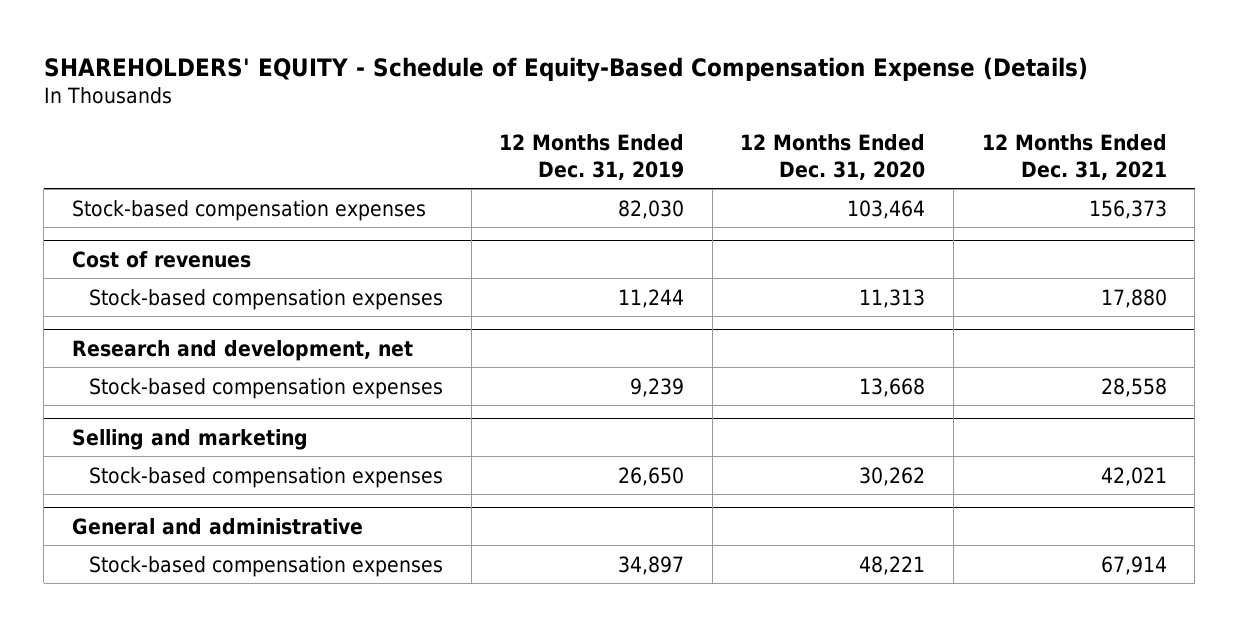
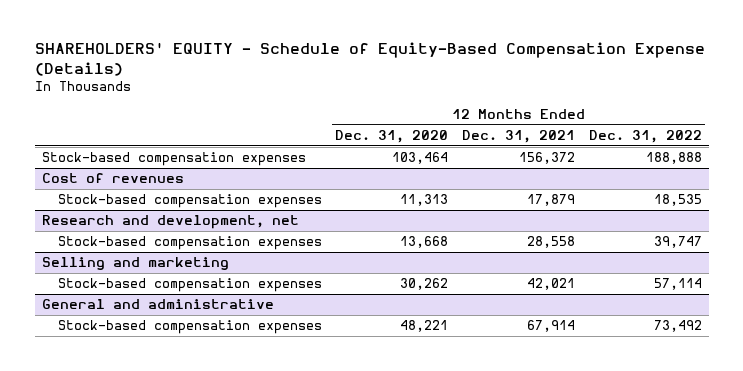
[499,134,685,180] 12 Months Ended Dec. 31, 2019 -> none
none -> [588,130,702,144] Dec. 31, 2022
[1088,199,1167,219] 156,373 -> [519,152,576,165] 156,372
[1100,288,1167,308] 17,880 -> [527,194,576,207] 17,879

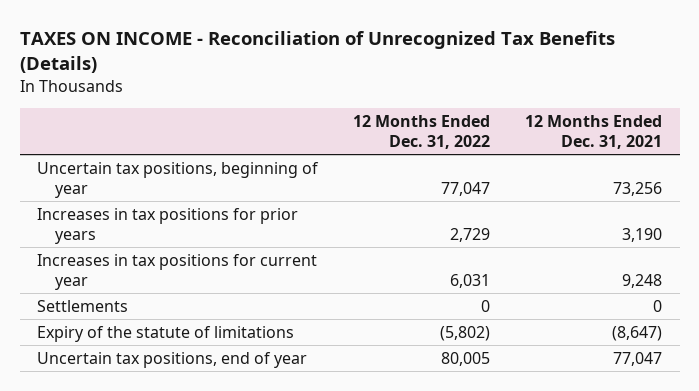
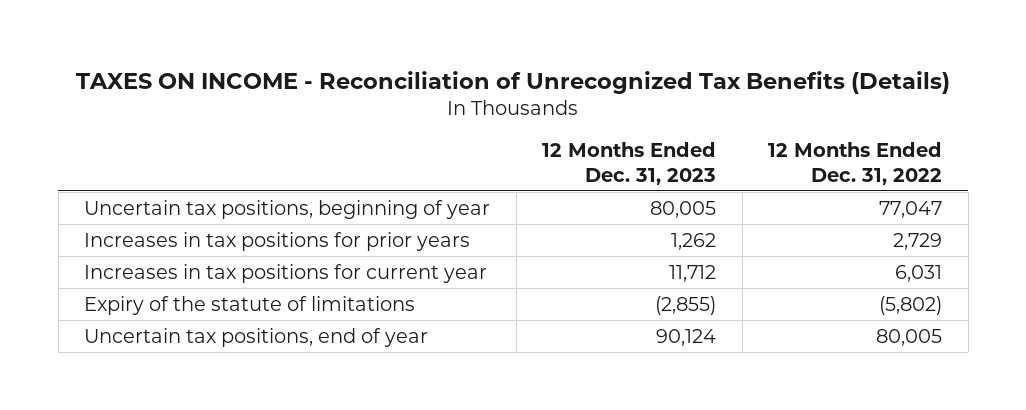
[525,115,663,150] 12 Months Ended Dec. 31, 2021 -> none
none -> [542,142,717,185] 12 Months Ended Dec. 31, 2023
[37,299,129,312] Settlements -> none

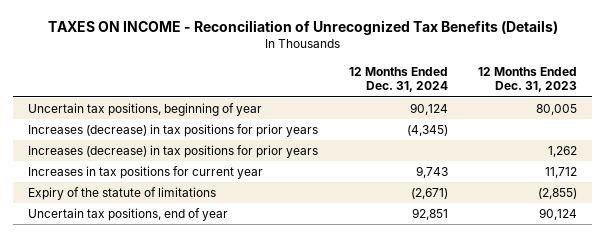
[768,142,943,185] 12 Months Ended Dec. 31, 2022 -> none
none -> [348,66,448,93] 12 Months Ended Dec. 31, 2024
none -> [28,124,319,138] Increases (decrease) in tax positions for prior years
[84,231,471,251] Increases in tax positions for prior years -> [28,145,319,159] Increases (decrease) in tax positions for prior years

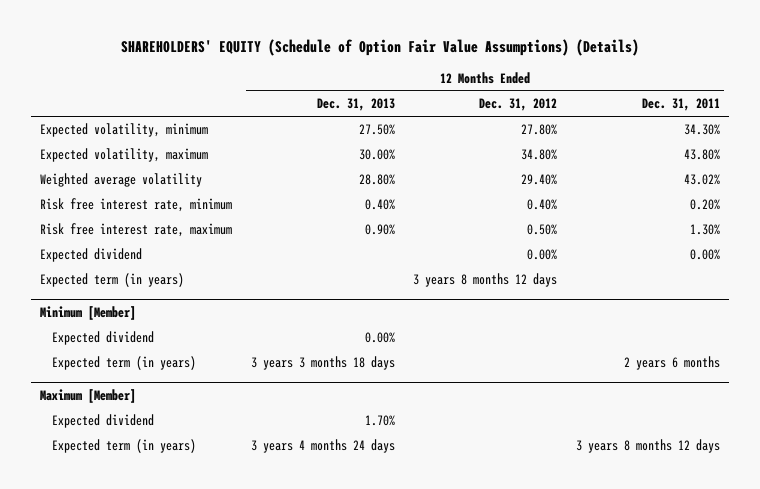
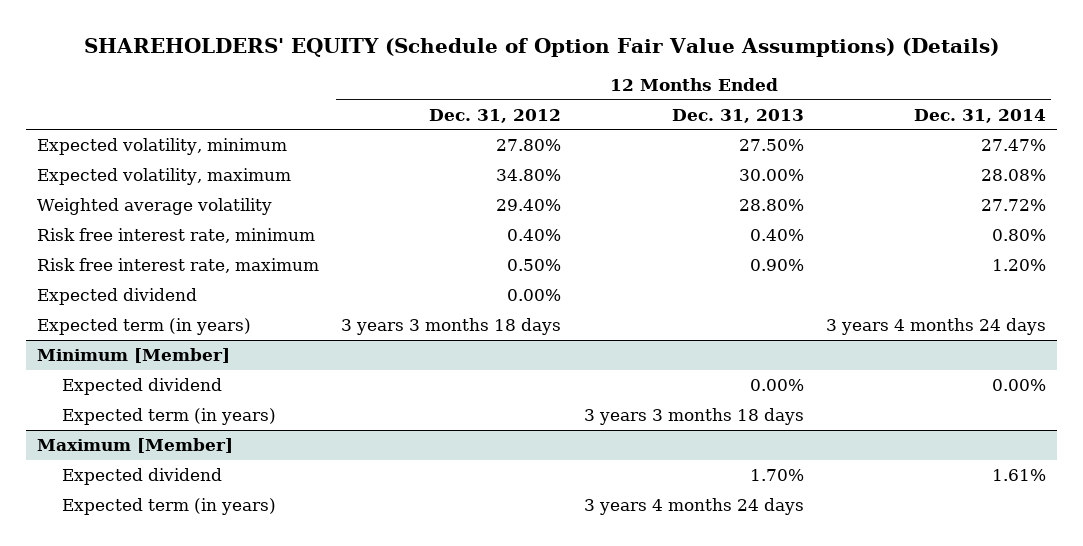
[641,98,720,112] Dec. 31, 2011 -> none
none -> [913,108,1046,123] Dec. 31, 2014
[413,273,558,288] 3 years 8 months 12 days -> [341,318,562,336] 3 years 3 months 18 days

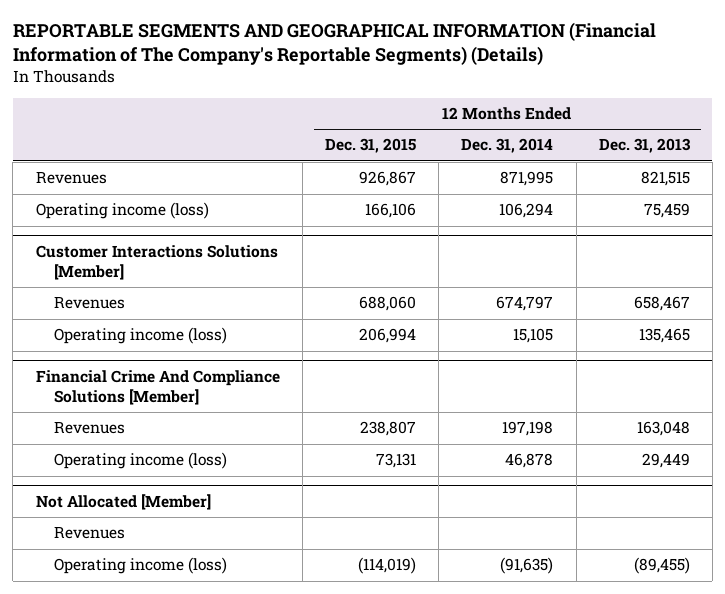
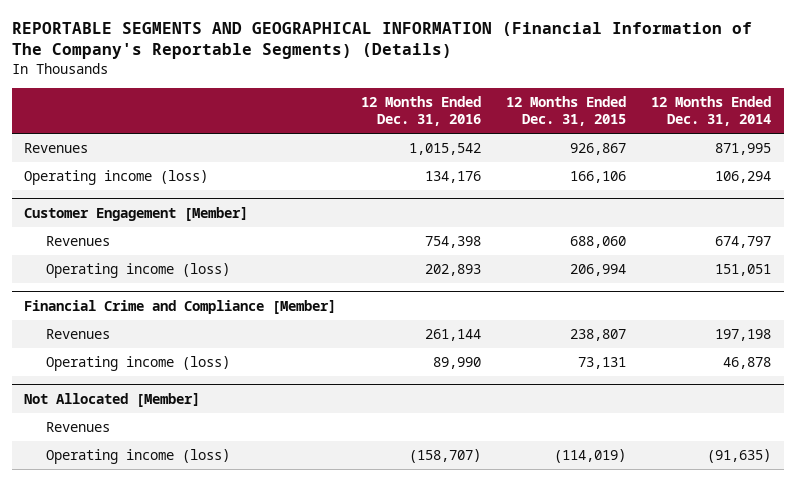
[598,138,691,154] Dec. 31, 2013 -> none
none -> [361,95,482,127] 12 Months Ended Dec. 31, 2016
[35,245,278,281] Customer Interactions Solutions [Member] -> [24,206,249,221] Customer Engagement [Member]
[513,328,554,344] 15,105 -> [715,263,772,276] 151,051
[35,370,280,406] Financial Crime And Compliance Solutions [Member] -> [24,299,337,314] Financial Crime and Compliance [Member]

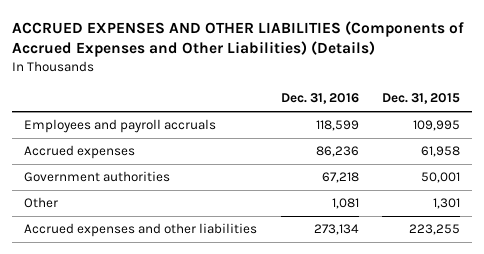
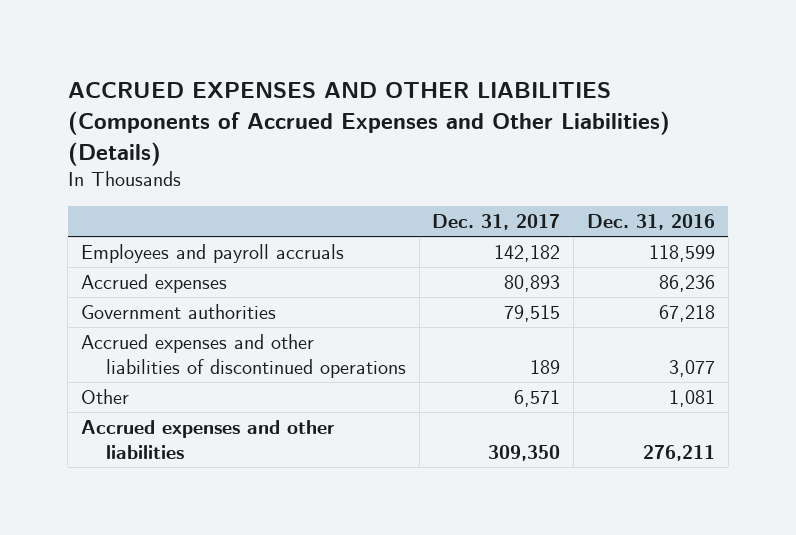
[382,93,461,105] Dec. 31, 2015 -> none
none -> [432,213,561,230] Dec. 31, 2017
none -> [80,333,406,378] Accrued expenses and other liabilities of discontinued operations
[313,224,359,236] 273,134 -> [642,444,715,461] 276,211

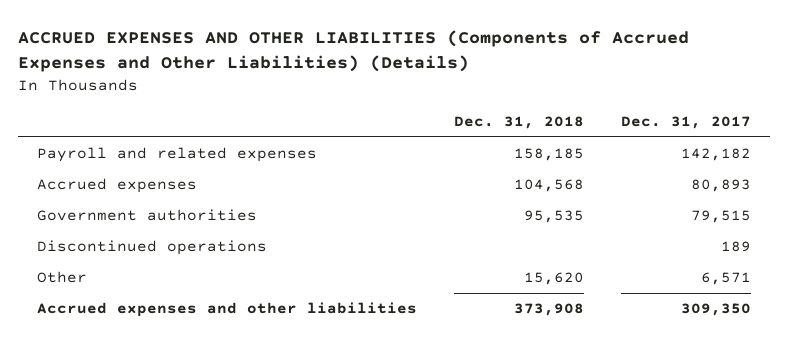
[586,213,715,230] Dec. 31, 2016 -> none
none -> [453,115,584,129] Dec. 31, 2018
[80,243,344,263] Employees and payroll accruals -> [36,147,317,163] Payroll and related expenses
[80,333,406,378] Accrued expenses and other liabilities of discontinued operations -> [36,240,267,256] Discontinued operations

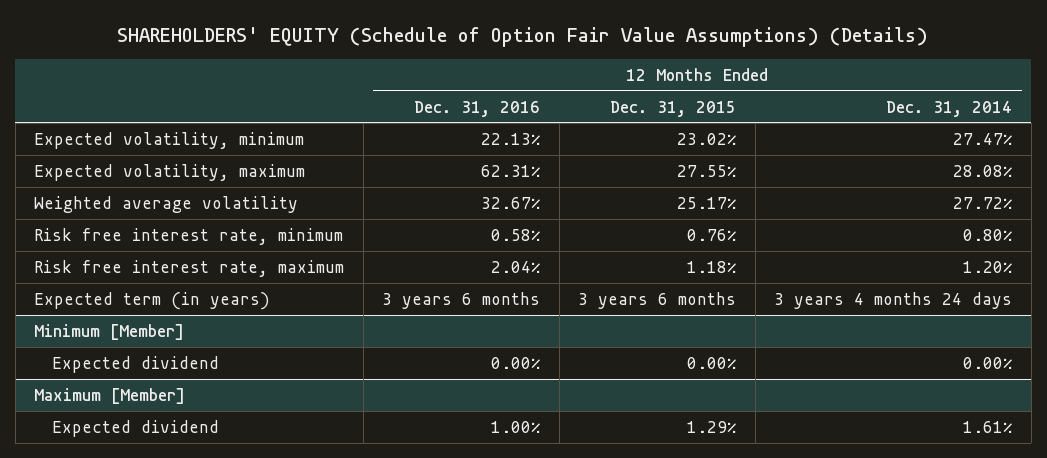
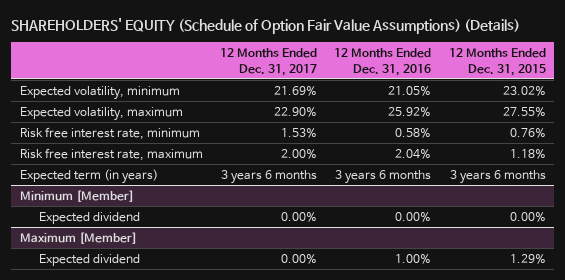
[886,100,1013,117] Dec. 31, 2014 -> none
none -> [219,47,317,76] 12 Months Ended Dec. 31, 2017
[34,195,299,213] Weighted average volatility -> none
[481,132,541,145] 22.13% -> [388,85,432,96] 21.05%
[481,164,541,177] 62.31% -> [388,106,432,117] 25.92%

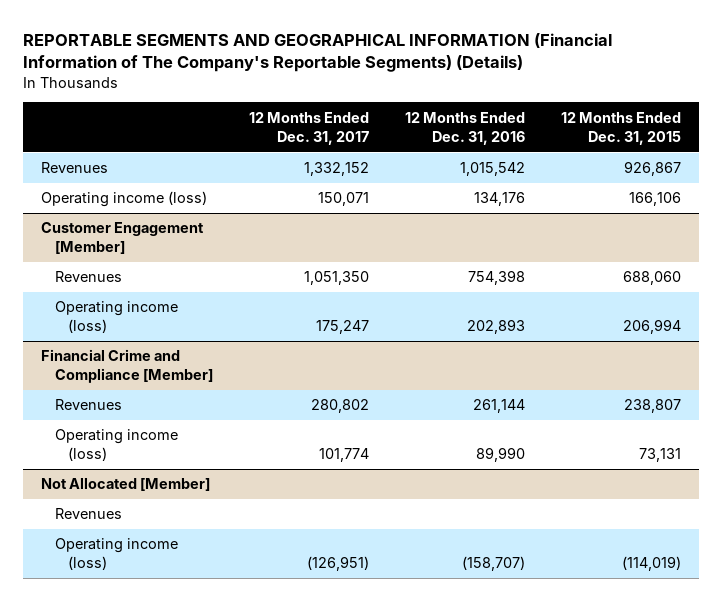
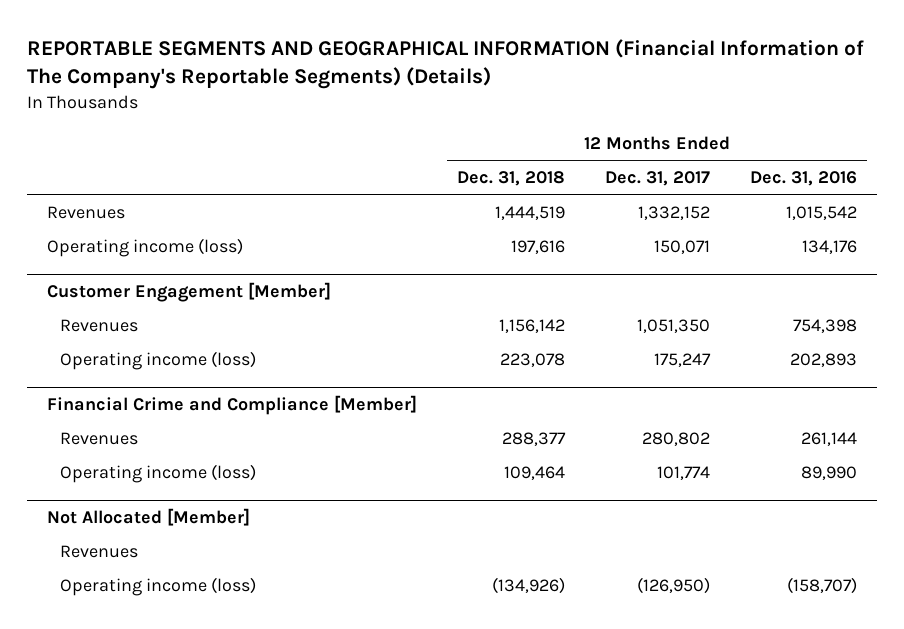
[560,111,681,145] 12 Months Ended Dec. 31, 2015 -> none
none -> [456,170,565,186] Dec. 31, 2018
[306,556,369,572] (126,951) -> [636,576,710,594] (126,950)

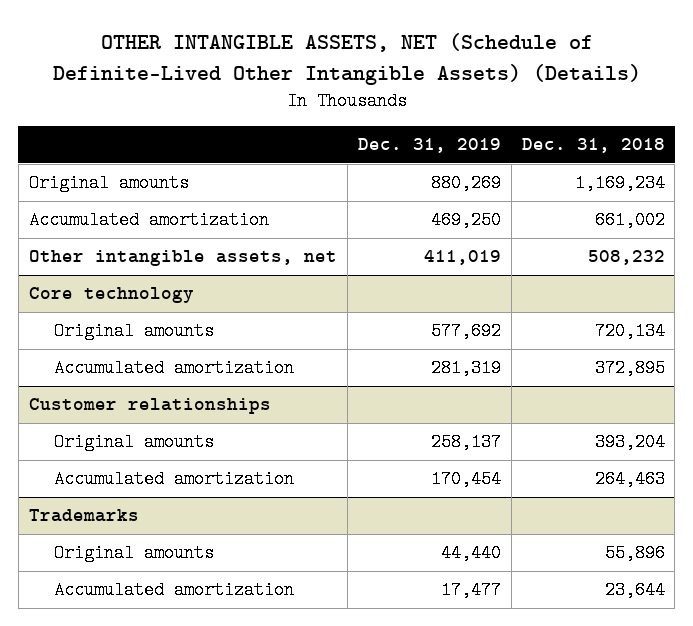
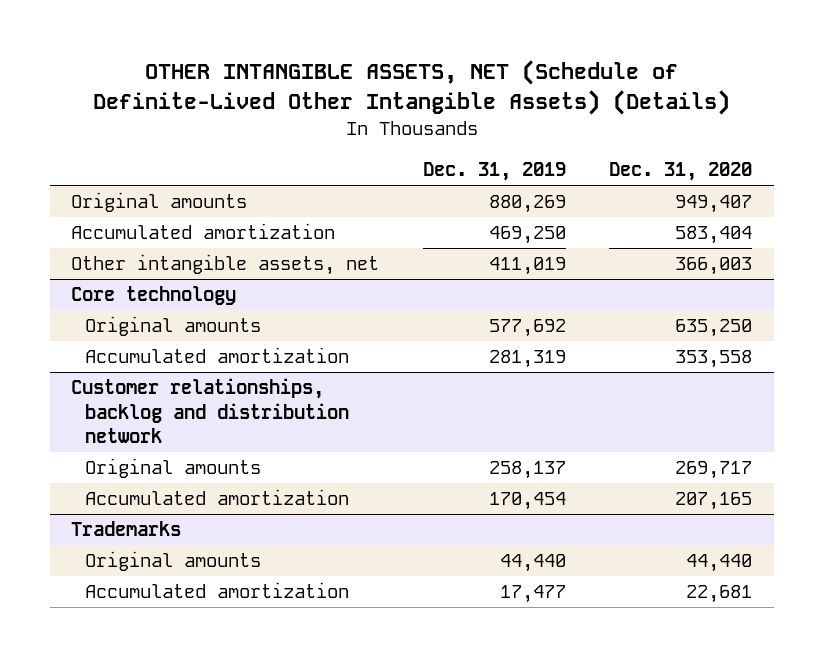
[521,138,665,154] Dec. 31, 2018 -> none
none -> [609,162,753,182] Dec. 31, 2020
[28,398,271,415] Customer relationships -> [71,378,350,444] Customer relationships, backlog and distribution network

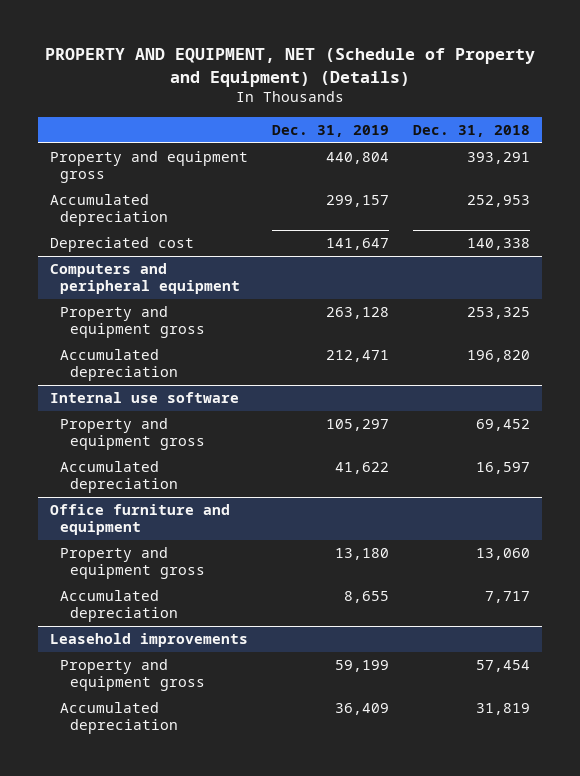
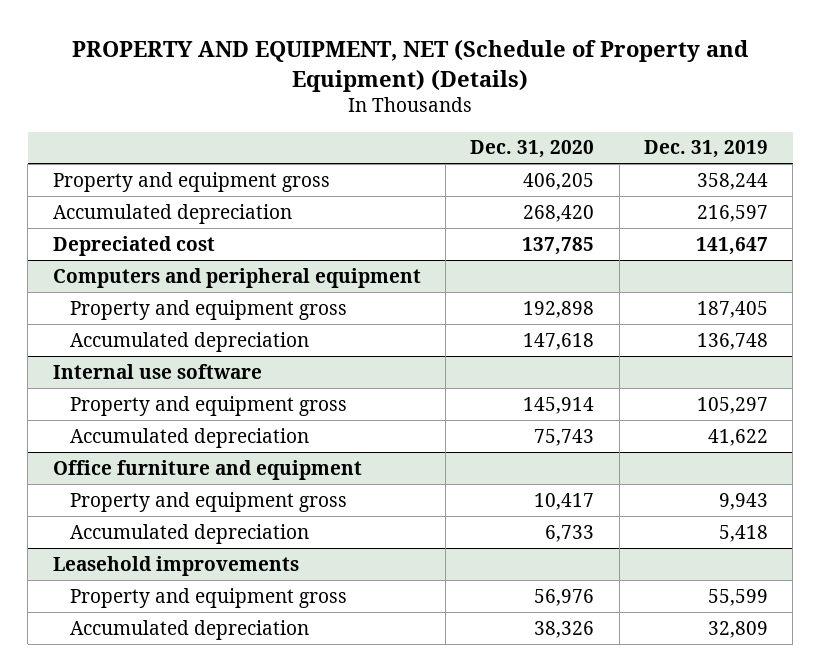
[413,124,531,137] Dec. 31, 2018 -> none
none -> [470,140,595,159] Dec. 31, 2020
[325,152,389,165] 440,804 -> [697,172,769,190] 358,244
[325,195,389,208] 299,157 -> [697,204,769,222] 216,597
[325,307,389,320] 263,128 -> [697,300,769,318] 187,405
[325,350,389,363] 212,471 -> [697,332,769,350] 136,748
[334,548,389,561] 13,180 -> [719,492,769,510] 9,943
[343,591,389,604] 8,655 -> [719,524,769,542] 5,418
[334,660,389,673] 59,199 -> [708,588,769,606] 55,599
[334,703,389,716] 36,409 -> [708,620,769,638] 32,809

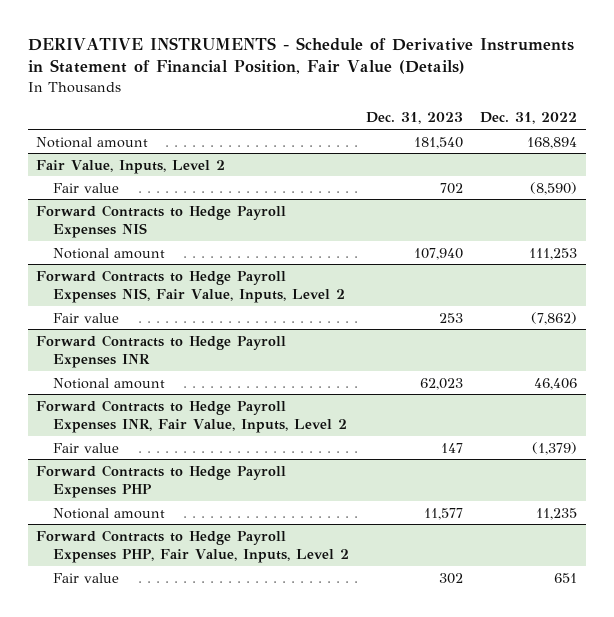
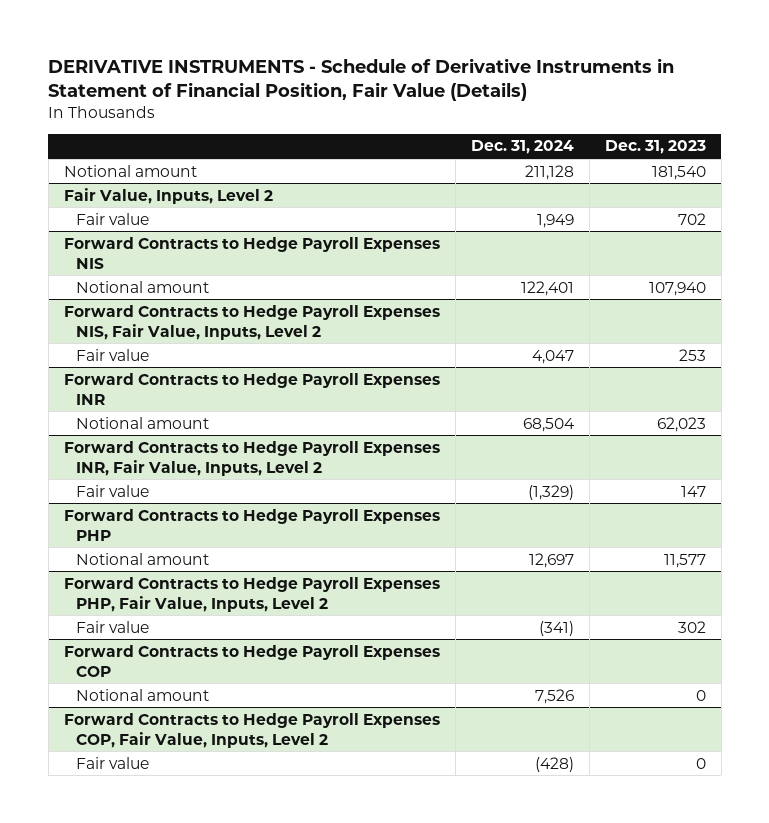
[480,112,578,125] Dec. 31, 2022 -> none
none -> [470,140,574,155] Dec. 31, 2024
none -> [63,644,440,677] Forward Contracts to Hedge Payroll Expenses COP
none -> [75,688,209,701] Notional amount
none -> [63,712,440,748] Forward Contracts to Hedge Payroll Expenses COP, Fair Value, Inputs, Level 2
none -> [75,756,149,769] Fair value

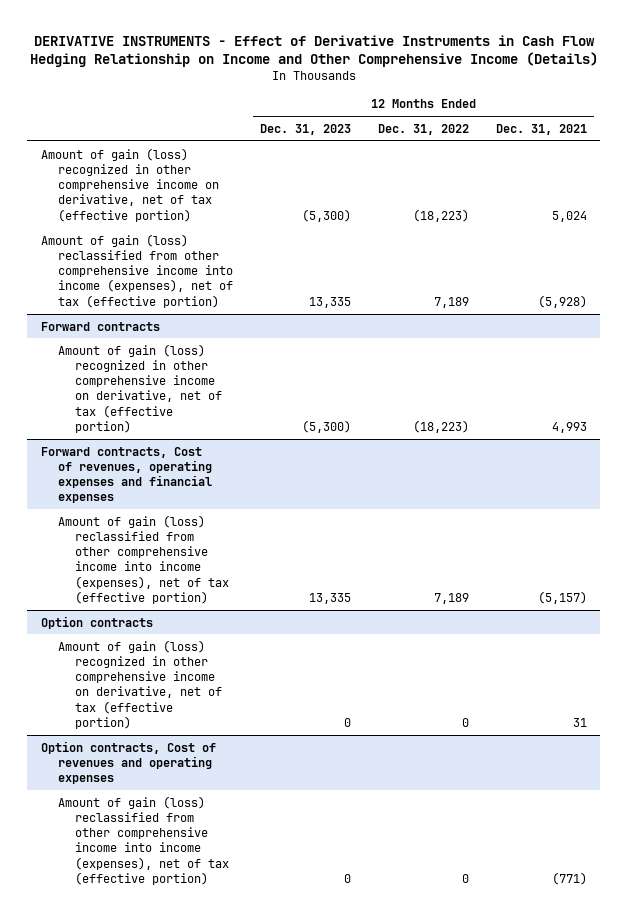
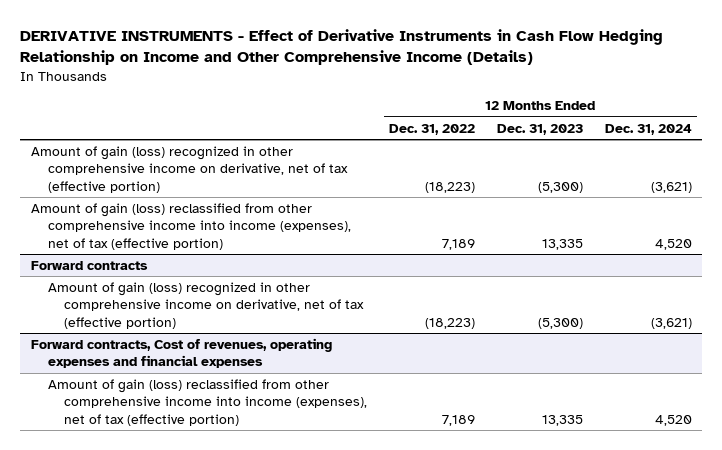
[496,123,588,135] Dec. 31, 2021 -> none
none -> [604,123,692,135] Dec. 31, 2024
[40,615,153,629] Option contracts -> none
[58,639,223,730] Amount of gain (loss) recognized in other comprehensive income on derivative, net of tax (effective portion) -> none
[40,740,216,785] Option contracts, Cost of revenues and operating expenses -> none
[58,795,230,886] Amount of gain (loss) reclassified from other comprehensive income into income (expenses), net of tax (effective portion) -> none

